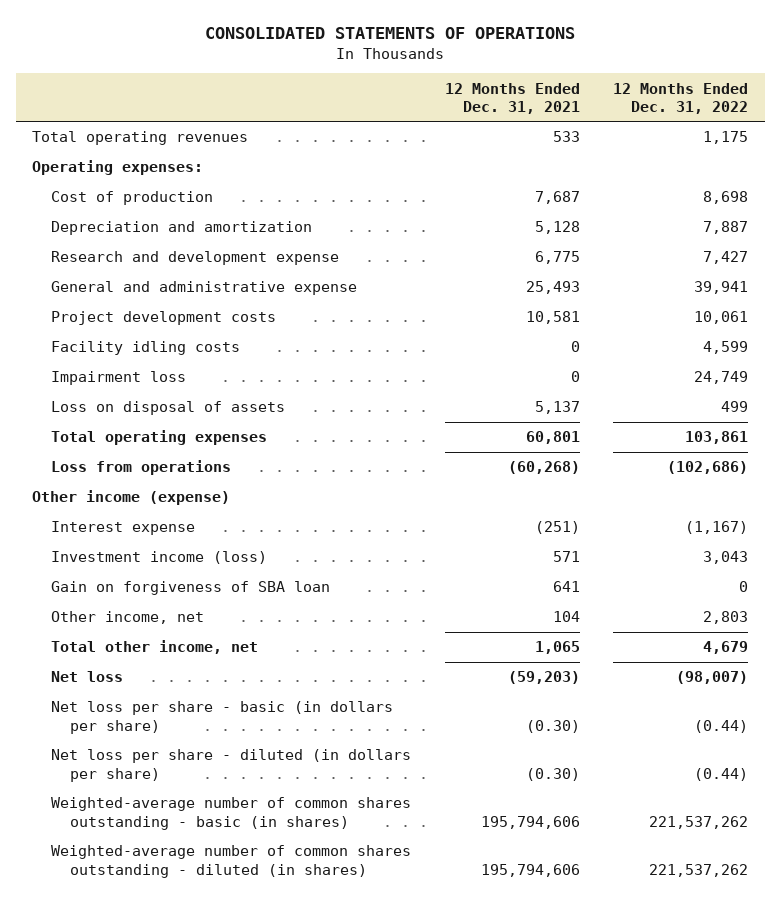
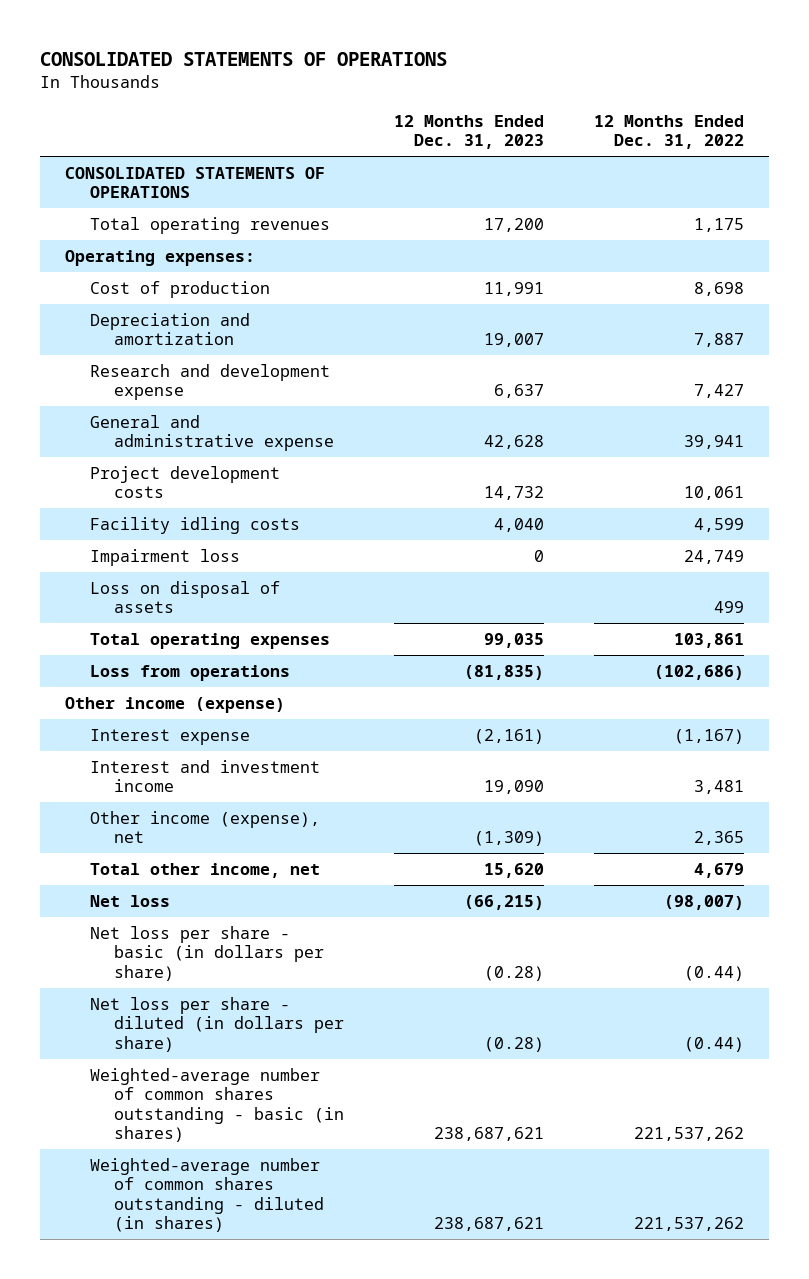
[444,82,580,114] 12 Months Ended Dec. 31, 2021 -> none
none -> [393,114,544,150] 12 Months Ended Dec. 31, 2023
none -> [65,166,326,199] CONSOLIDATED STATEMENTS OF OPERATIONS
[51,581,331,596] Gain on forgiveness of SBA loan -> none
[51,551,268,565] Investment income (loss) -> [89,759,320,793] Interest and investment income
[702,551,748,565] 3,043 -> [693,780,744,795] 3,481
[51,611,205,625] Other income, net -> [89,810,320,844] Other income (expense), net
[702,611,748,625] 2,803 -> [693,831,744,846] 2,365

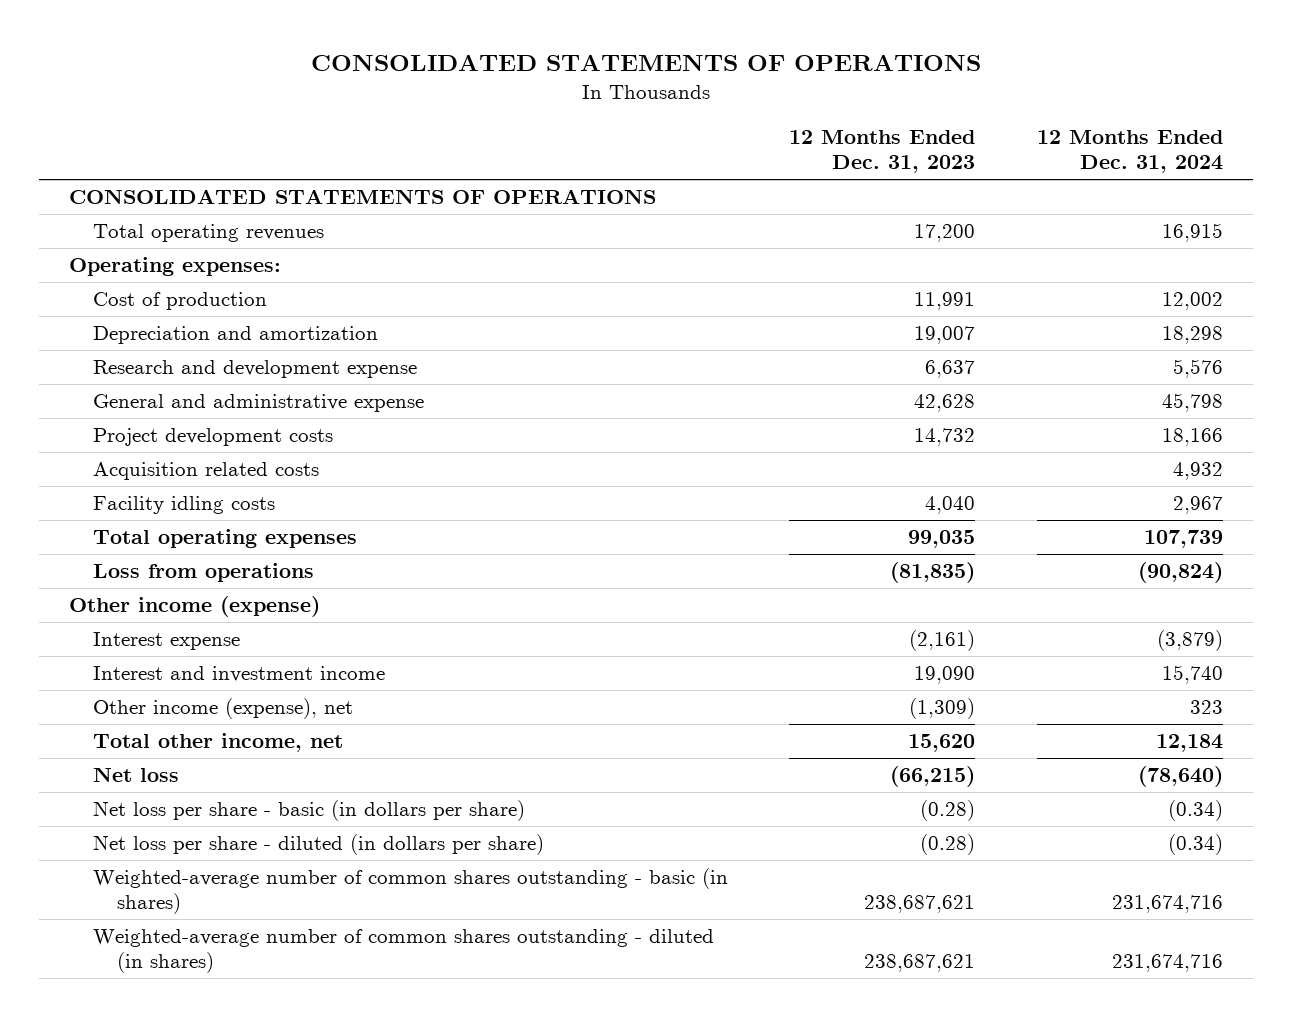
[593,114,744,150] 12 Months Ended Dec. 31, 2022 -> none
none -> [1036,130,1223,174] 12 Months Ended Dec. 31, 2024
none -> [93,462,320,481] Acquisition related costs
[89,548,240,566] Impairment loss -> none
[89,580,280,614] Loss on disposal of assets -> none

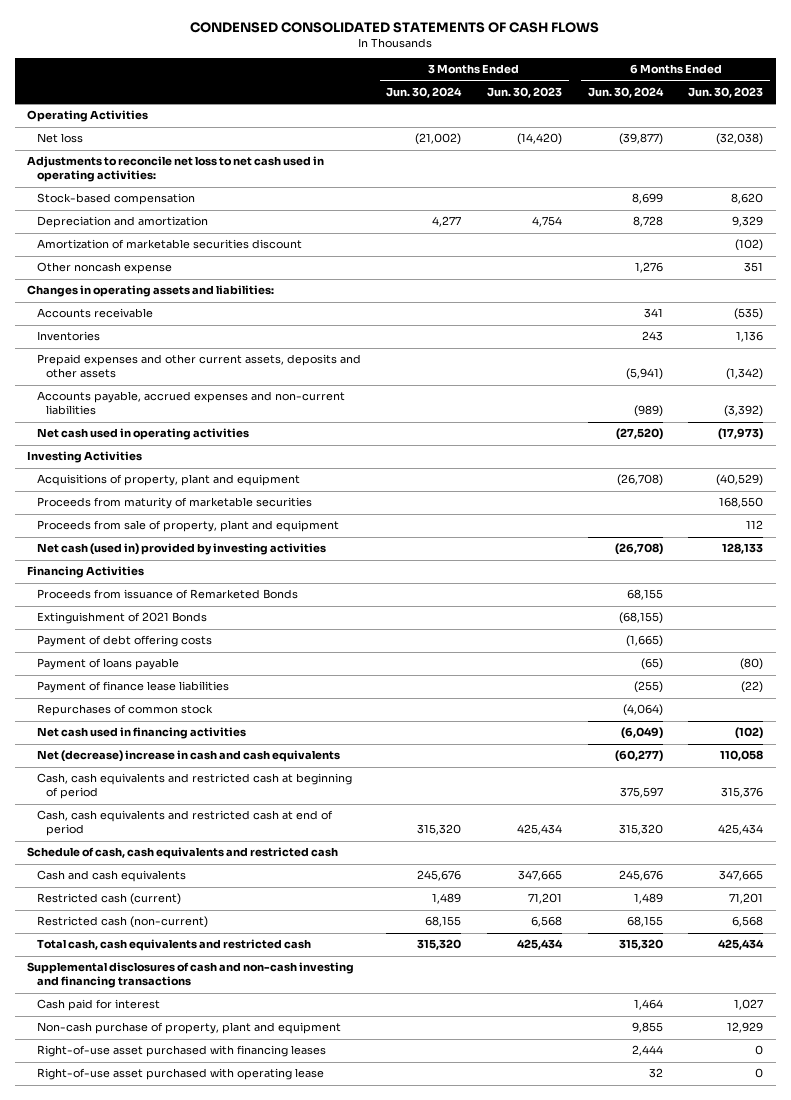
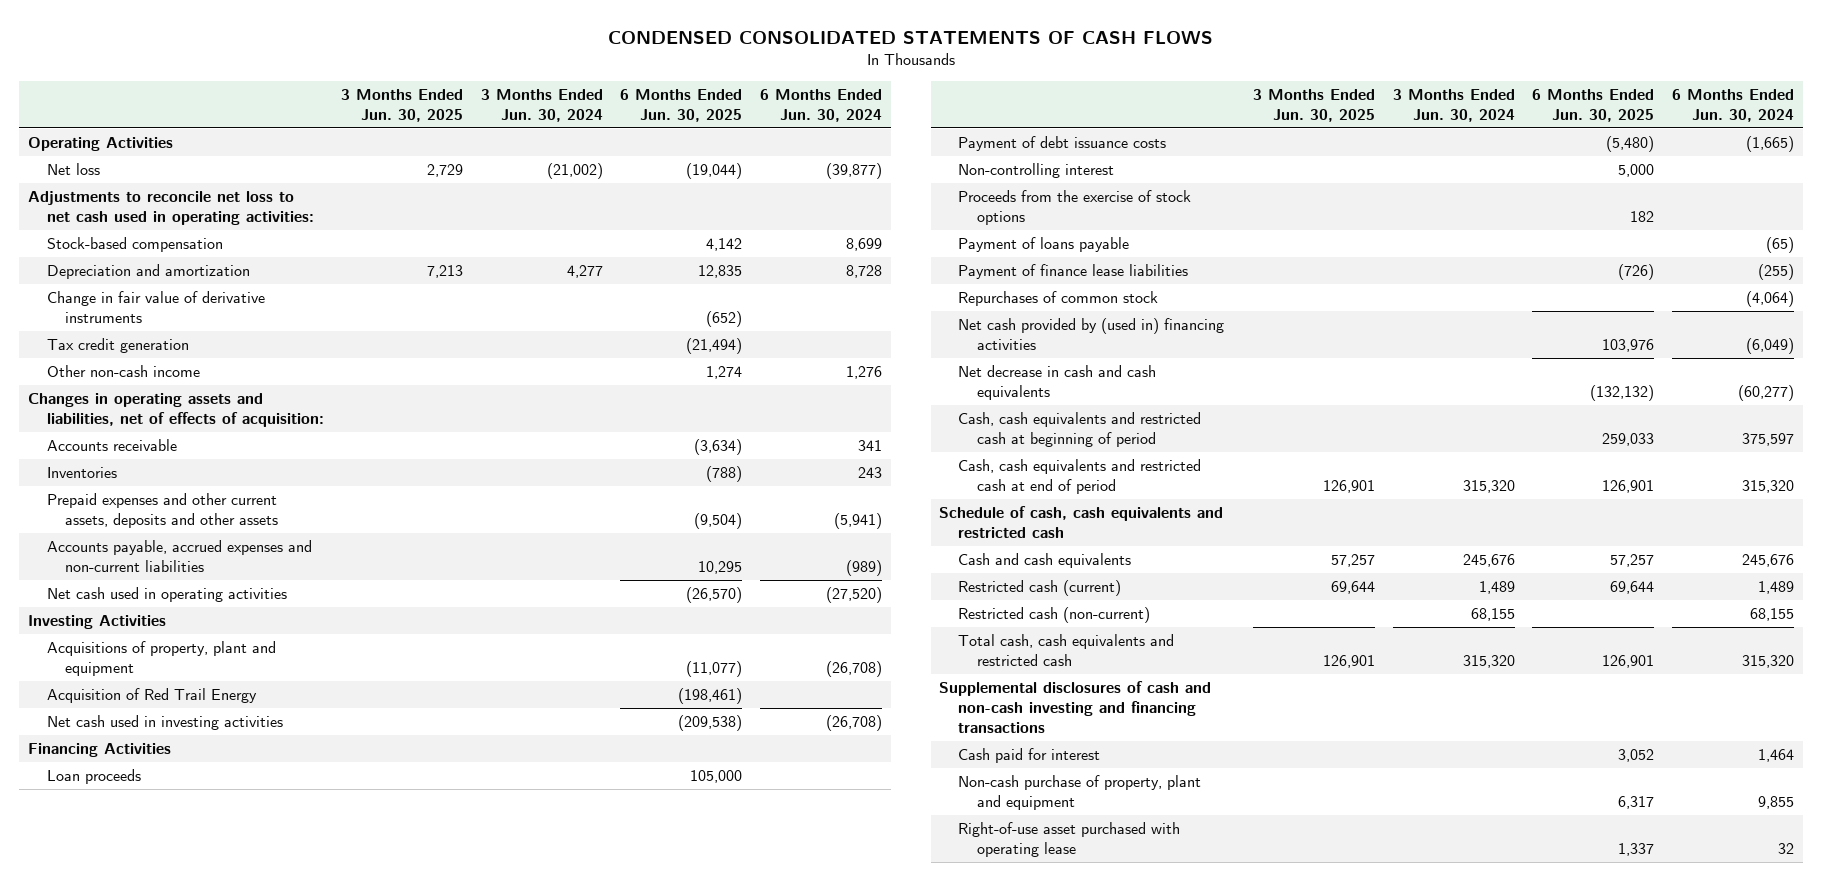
[487,87,563,99] Jun. 30, 2023 -> none
[688,87,764,99] Jun. 30, 2023 -> none
none -> [341,88,464,123] 3 Months Ended Jun. 30, 2025
none -> [620,88,743,123] 6 Months Ended Jun. 30, 2025
[36,239,302,250] Amortization of marketable securities discount -> none
none -> [46,290,265,324] Change in fair value of derivative instruments
none -> [46,337,189,353] Tax credit generation
[36,262,172,275] Other noncash expense -> [46,364,200,377] Other non-cash income
[27,285,275,298] Changes in operating assets and liabilities: -> [27,392,324,428] Changes in operating assets and liabilities, net of effects of acquisition:
[36,497,312,510] Proceeds from maturity of marketable securities -> none
[36,520,339,533] Proceeds from sale of property, plant and equipment -> none
none -> [46,687,257,703] Acquisition of Red Trail Energy
[36,543,326,556] Net cash (used in) provided by investing activities -> [46,714,283,730] Net cash used in investing activities
[36,589,298,600] Proceeds from issuance of Remarketed Bonds -> none
[36,612,207,625] Extinguishment of 2021 Bonds -> none
none -> [46,768,141,784] Loan proceeds
[36,635,212,648] Payment of debt offering costs -> [958,135,1167,151] Payment of debt issuance costs
none -> [958,162,1115,178] Non-controlling interest
none -> [958,189,1192,226] Proceeds from the exercise of stock options
[36,727,246,740] Net cash used in financing activities -> [958,317,1225,351] Net cash provided by (used in) financing activities
[36,750,340,763] Net (decrease) increase in cash and cash equivalents -> [958,364,1157,401] Net decrease in cash and cash equivalents
[36,1045,326,1058] Right-of-use asset purchased with financing leases -> none

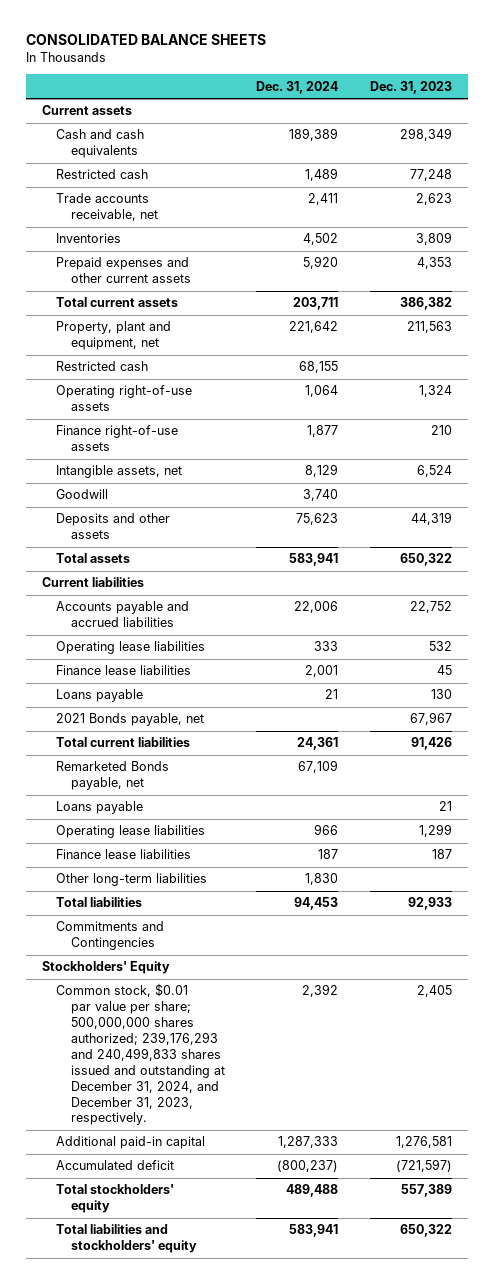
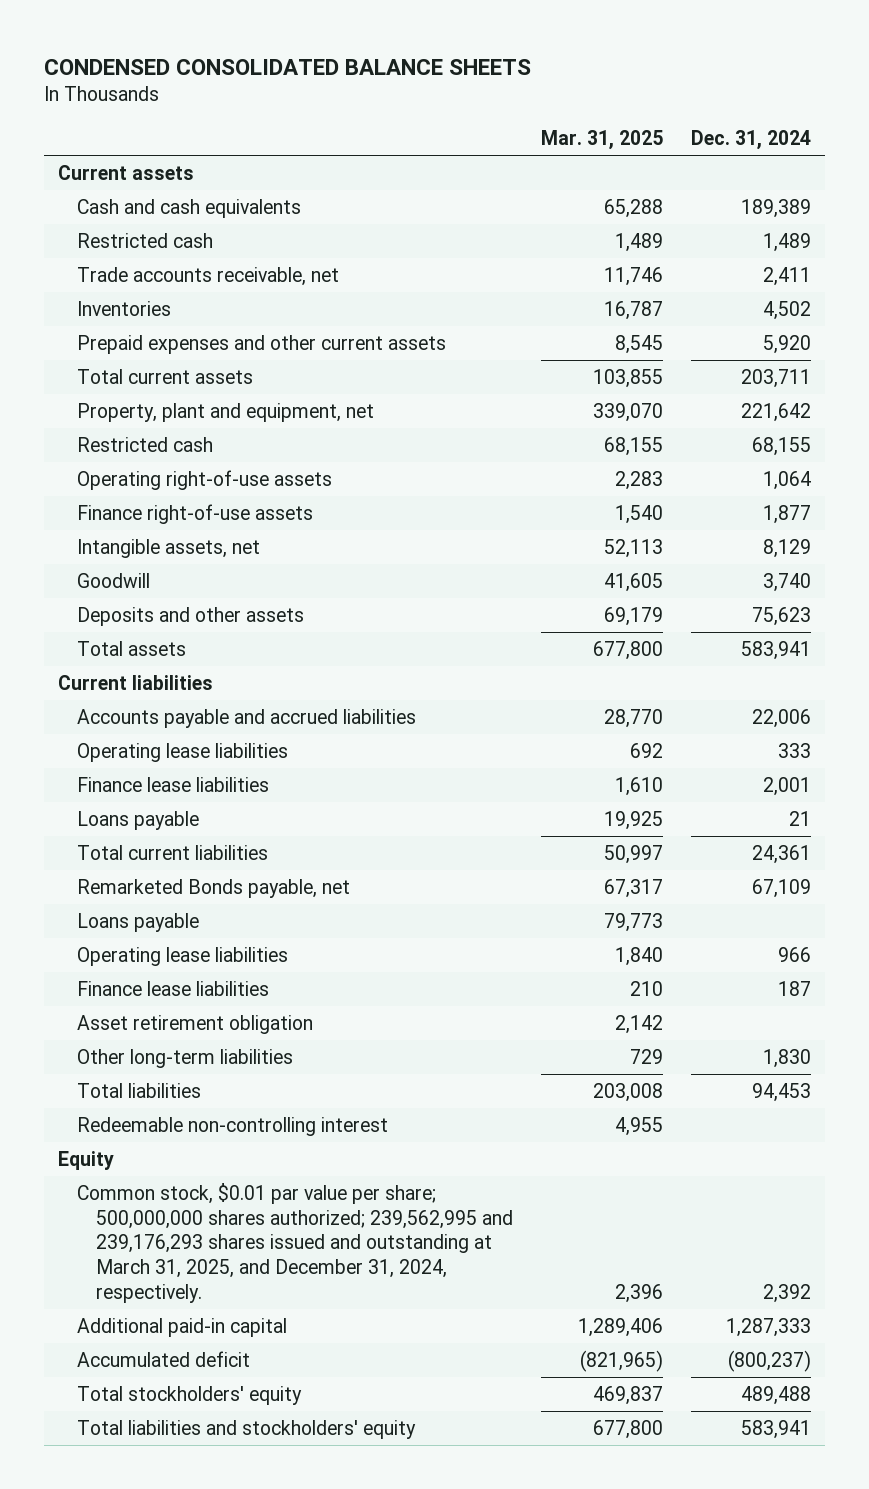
[26,34,267,46] CONSOLIDATED BALANCE SHEETS -> [44,58,532,75] CONDENSED CONSOLIDATED BALANCE SHEETS
[369,80,452,94] Dec. 31, 2023 -> none
none -> [541,130,664,151] Mar. 31, 2025
[56,713,205,727] 2021 Bonds payable, net -> none
none -> [77,1015,314,1035] Asset retirement obligation
[56,921,165,951] Commitments and Contingencies -> none
none -> [77,1117,389,1137] Redeemable non-controlling interest
[41,961,170,975] Stockholders' Equity -> [58,1151,115,1171] Equity
[56,983,225,1126] Common stock, $0.01 par value per share; 500,000,000 shares authorized; 239,176,293 and 240,499,833 shares issued and outstanding at December 31, 2024, and December 31, 2023, respectively. -> [77,1183,514,1303] Common stock, $0.01 par value per share; 500,000,000 shares authorized; 239,562,995 and 239,176,293 shares issued and outstanding at March 31, 2025, and December 31, 2024, respectively.

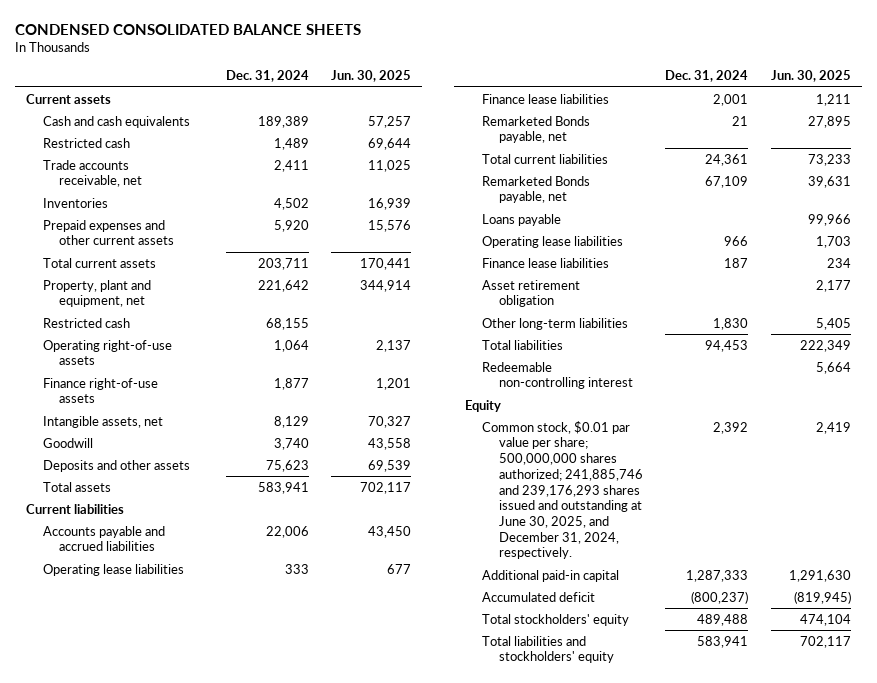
[541,130,664,151] Mar. 31, 2025 -> none
none -> [331,70,412,83] Jun. 30, 2025
[77,811,200,831] Loans payable -> none
none -> [482,115,591,144] Remarketed Bonds payable, net
[77,1183,514,1303] Common stock, $0.01 par value per share; 500,000,000 shares authorized; 239,562,995 and 239,176,293 shares issued and outstanding at March 31, 2025, and December 31, 2024, respectively. -> [482,420,643,560] Common stock, $0.01 par value per share; 500,000,000 shares authorized; 241,885,746 and 239,176,293 shares issued and outstanding at June 30, 2025, and December 31, 2024, respectively.

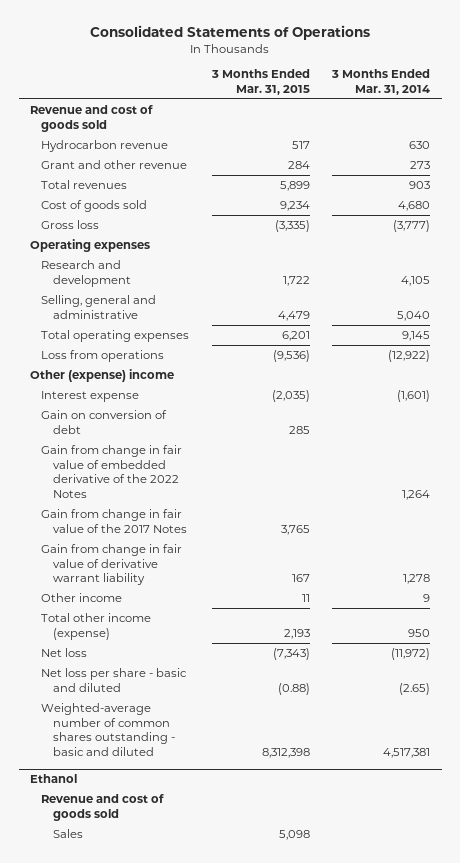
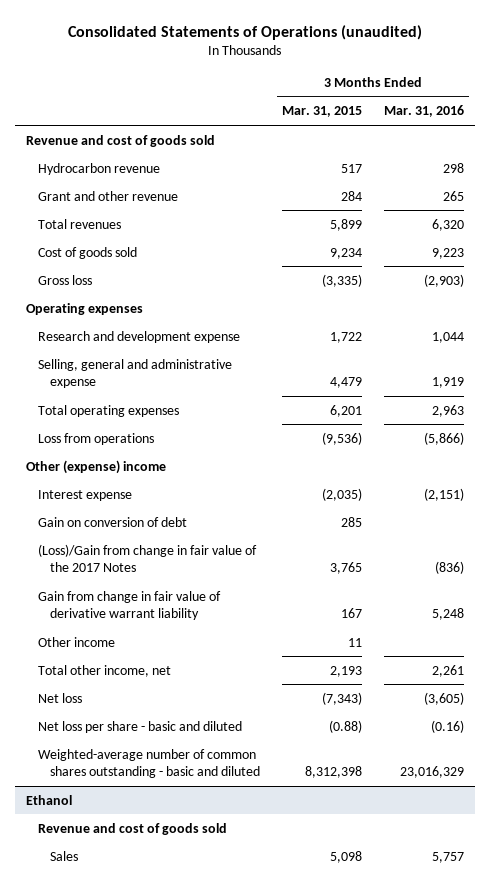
[90,24,371,40] Consolidated Statements of Operations -> [67,24,422,40] Consolidated Statements of Operations (unaudited)
[331,69,431,95] 3 Months Ended Mar. 31, 2014 -> none
none -> [383,105,464,118] Mar. 31, 2016
[41,260,131,287] Research and development -> [38,330,241,343] Research and development expense
[41,295,157,319] Selling, general and administrative -> [38,358,233,389] Selling, general and administrative expense
[41,445,183,498] Gain from change in fair value of embedded derivative of the 2022 Notes -> none
[41,509,187,533] Gain from change in fair value of the 2017 Notes -> [38,543,258,573] (Loss)/Gain from change in fair value of the 2017 Notes
[41,613,152,640] Total other income (expense) -> [38,664,172,677] Total other income, net

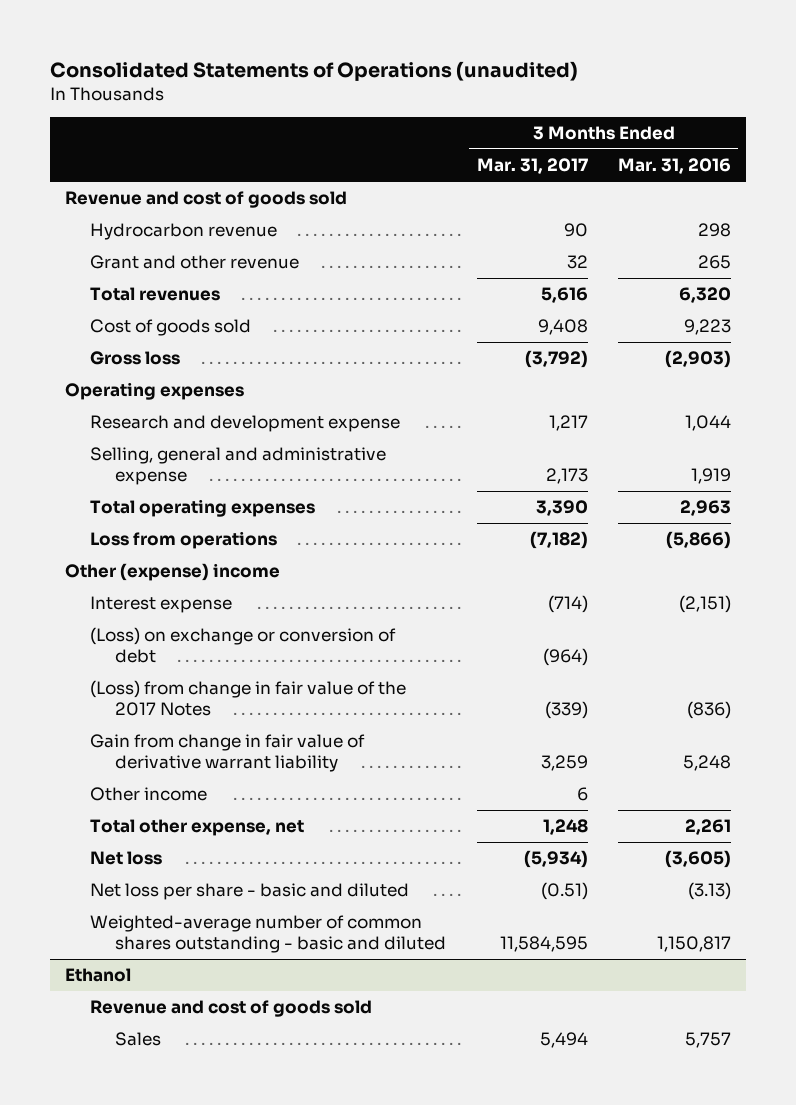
[282,106,363,118] Mar. 31, 2015 -> none
none -> [476,158,588,175] Mar. 31, 2017
[38,516,188,527] Gain on conversion of debt -> [90,627,397,663] (Loss) on exchange or conversion of debt
[38,543,258,573] (Loss)/Gain from change in fair value of the 2017 Notes -> [90,680,407,716] (Loss) from change in fair value of the 2017 Notes
[38,664,172,677] Total other income, net -> [90,819,305,837] Total other expense, net
[430,719,464,733] (0.16) -> [687,882,731,901] (3.13)
[399,766,464,779] 23,016,329 -> [656,935,731,952] 1,150,817

